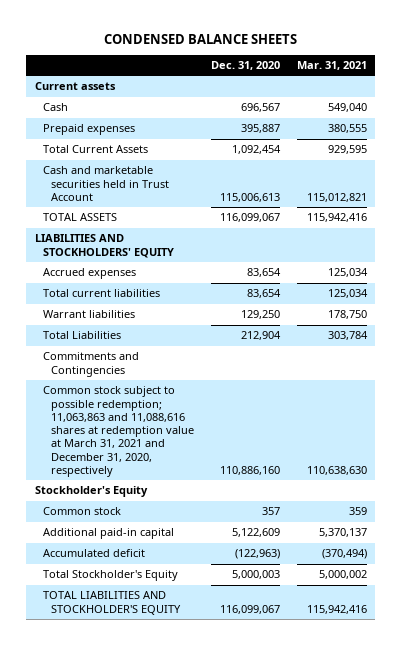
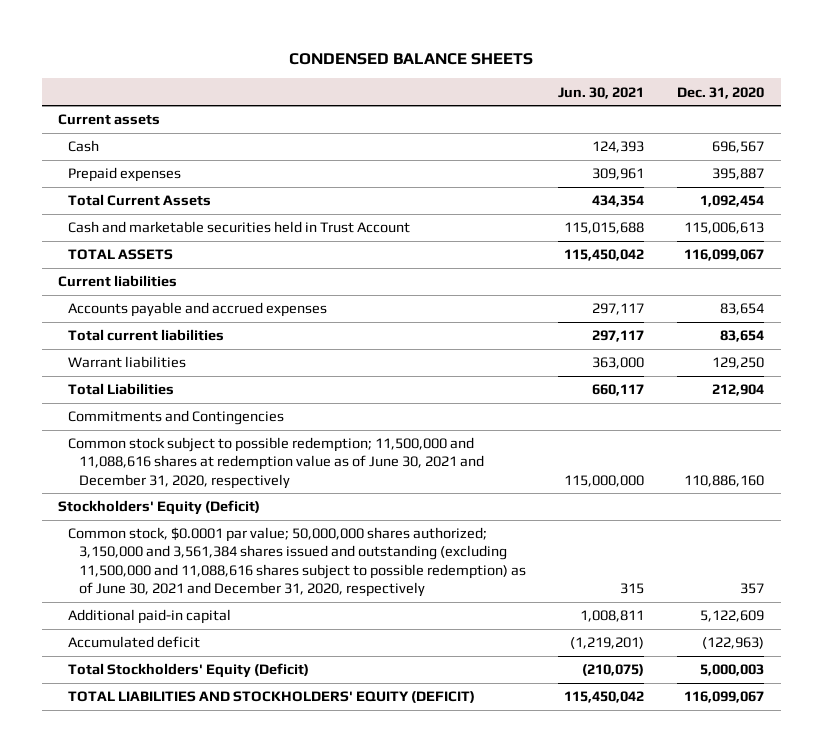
[296,61,367,71] Mar. 31, 2021 -> none
none -> [558,86,645,99] Jun. 30, 2021
[34,234,174,258] LIABILITIES AND STOCKHOLDERS' EQUITY -> none
none -> [58,275,178,288] Current liabilities
[42,268,136,280] Accrued expenses -> [68,302,328,318] Accounts payable and accrued expenses
[42,386,194,477] Common stock subject to possible redemption; 11,063,863 and 11,088,616 shares at redemption value at March 31, 2021 and December 31, 2020, respectively -> [68,437,484,489] Common stock subject to possible redemption; 11,500,000 and 11,088,616 shares at redemption value as of June 30, 2021 and December 31, 2020, respectively
[34,486,148,498] Stockholder's Equity -> [58,500,261,516] Stockholders' Equity (Deficit)
[42,507,121,516] Common stock -> [68,527,526,597] Common stock, $0.0001 par value; 50,000,000 shares authorized; 3,150,000 and 3,561,384 shares issued and outstanding (excluding 11,500,000 and 11,088,616 shares subject to possible redemption) as of June 30, 2021 and December 31, 2020, respectively
[42,570,178,582] Total Stockholder's Equity -> [68,663,310,679] Total Stockholders' Equity (Deficit)
[42,591,181,615] TOTAL LIABILITIES AND STOCKHOLDER'S EQUITY -> [68,691,476,704] TOTAL LIABILITIES AND STOCKHOLDERS' EQUITY (DEFICIT)

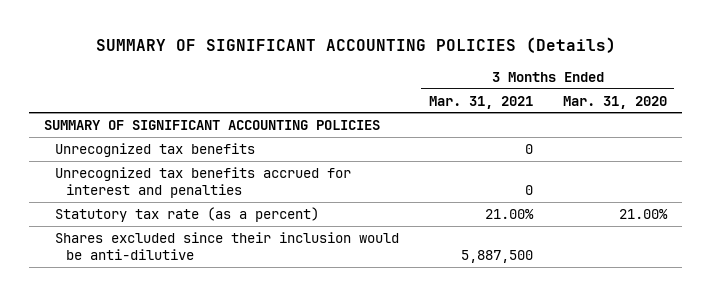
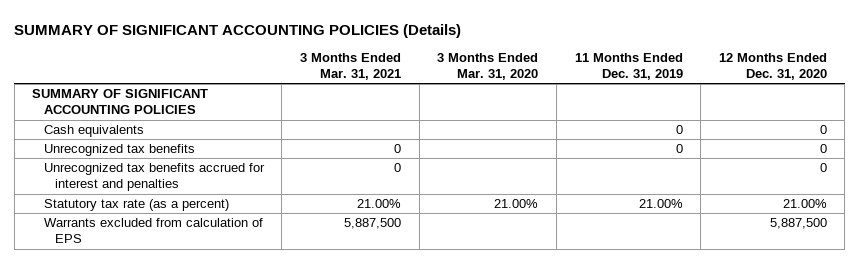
none -> [574,53,683,81] 11 Months Ended Dec. 31, 2019
none -> [718,53,827,81] 12 Months Ended Dec. 31, 2020
none -> [43,125,144,138] Cash equivalents
[54,231,399,261] Shares excluded since their inclusion would be anti-dilutive -> [43,218,263,244] Warrants excluded from calculation of EPS

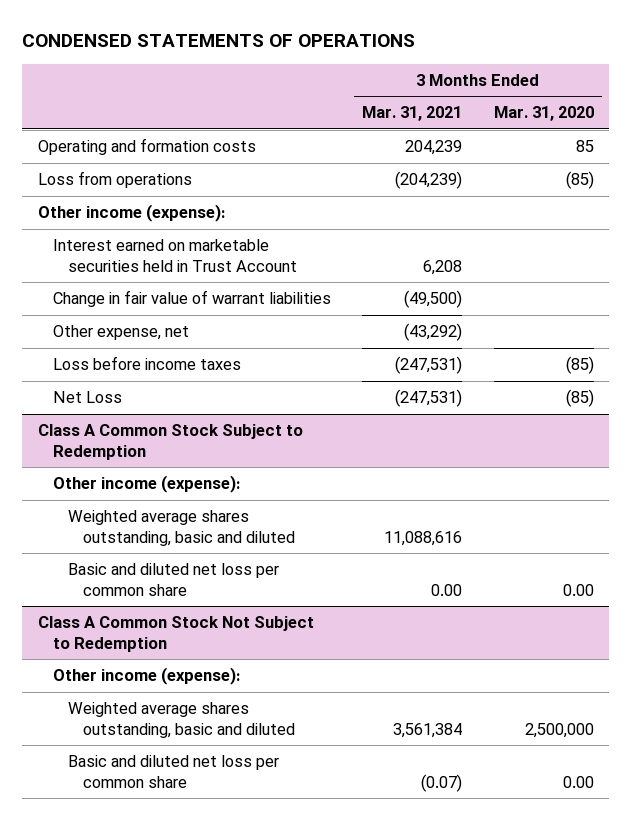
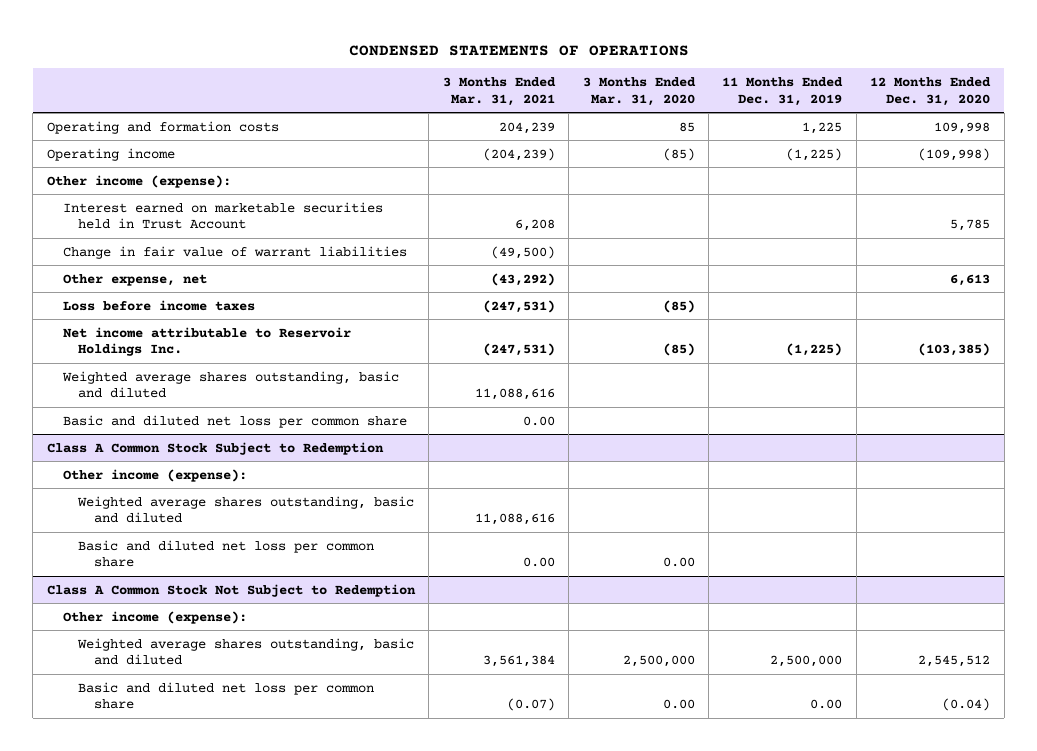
none -> [722,76,844,106] 11 Months Ended Dec. 31, 2019
none -> [870,76,992,106] 12 Months Ended Dec. 31, 2020
[37,171,192,189] Loss from operations -> [46,147,175,161] Operating income
[52,391,122,404] Net Loss -> [62,326,351,357] Net income attributable to Reservoir Holdings Inc.
none -> [61,370,399,399] Weighted average shares outstanding, basic and diluted
none -> [62,414,407,428] Basic and diluted net loss per common share

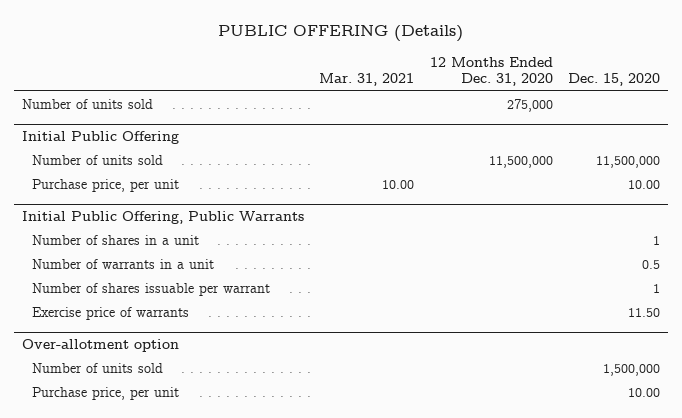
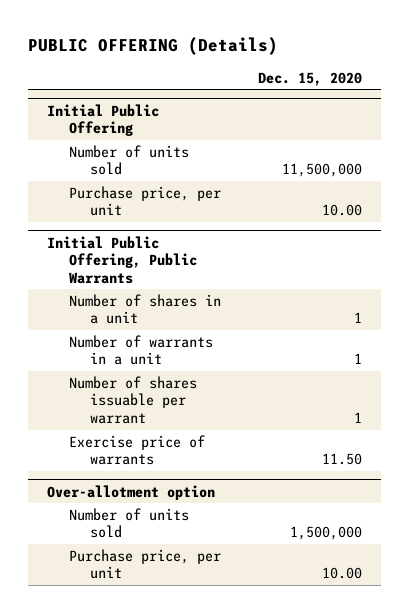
[319,73,415,87] Mar. 31, 2021 -> none
[429,56,553,87] 12 Months Ended Dec. 31, 2020 -> none
[21,98,153,109] Number of units sold -> none
[642,259,661,269] 0.5 -> [353,353,362,365] 1

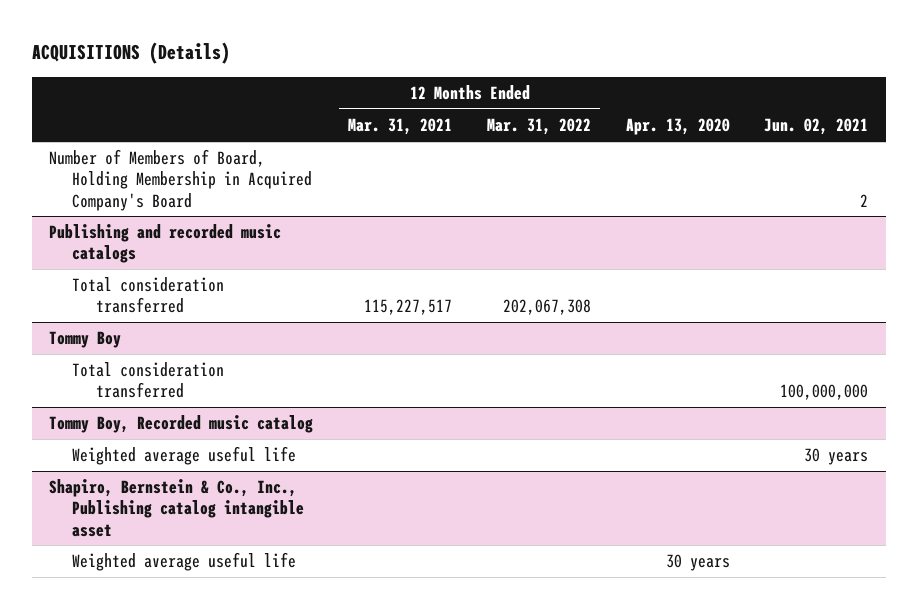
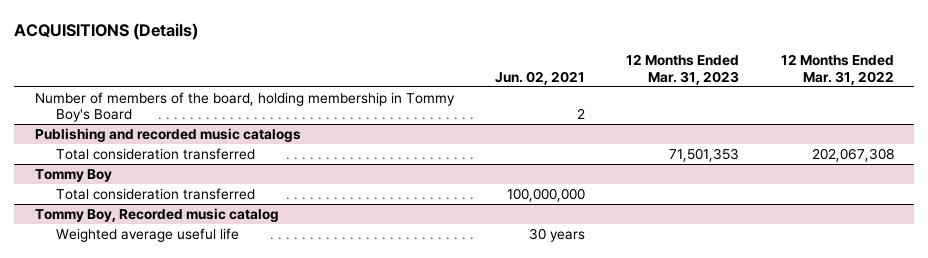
[348,118,453,136] Mar. 31, 2021 -> none
[625,118,730,136] Apr. 13, 2020 -> none
none -> [626,54,740,85] 12 Months Ended Mar. 31, 2023
[49,149,313,211] Number of Members of Board, Holding Membership in Acquired Company's Board -> [34,92,455,123] Number of members of the board, holding membership in Tommy Boy's Board
[49,479,305,537] Shapiro, Bernstein & Co., Inc., Publishing catalog intangible asset -> none
[72,552,297,572] Weighted average useful life -> none

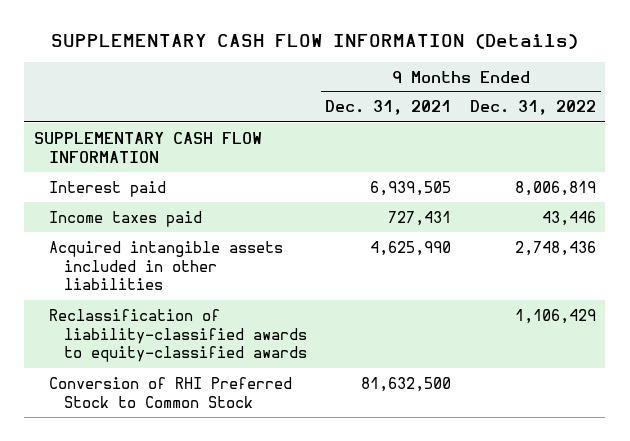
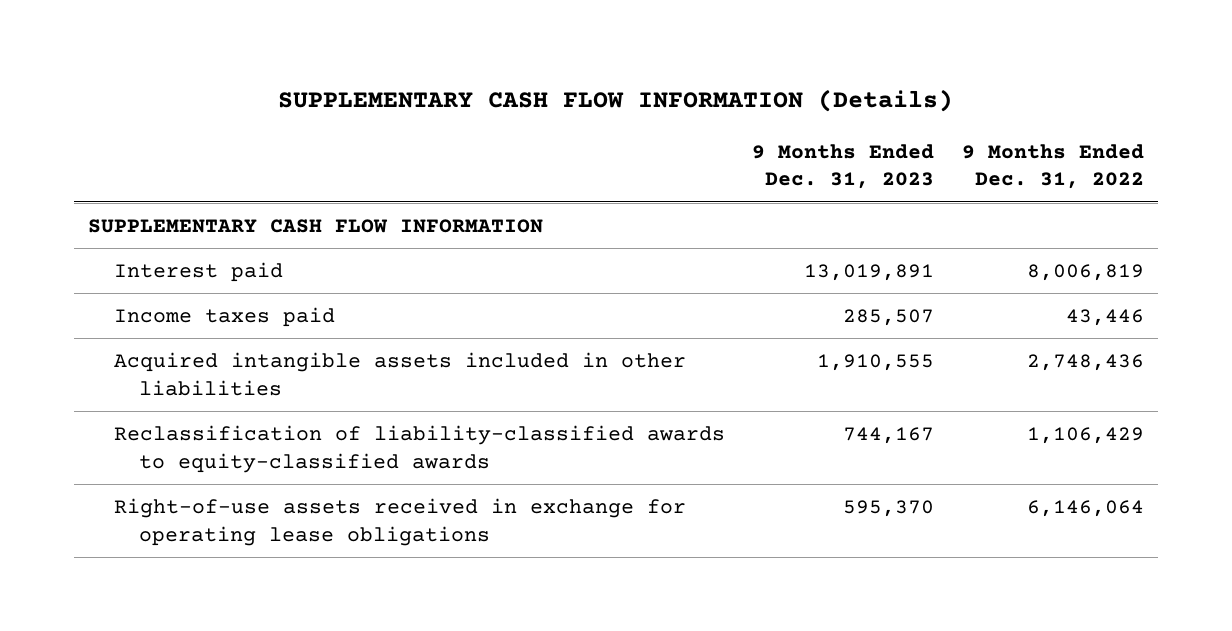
[325,100,452,116] Dec. 31, 2021 -> none
none -> [752,143,935,190] 9 Months Ended Dec. 31, 2023
[48,376,292,408] Conversion of RHI Preferred Stock to Common Stock -> none
none -> [113,497,686,546] Right-of-use assets received in exchange for operating lease obligations

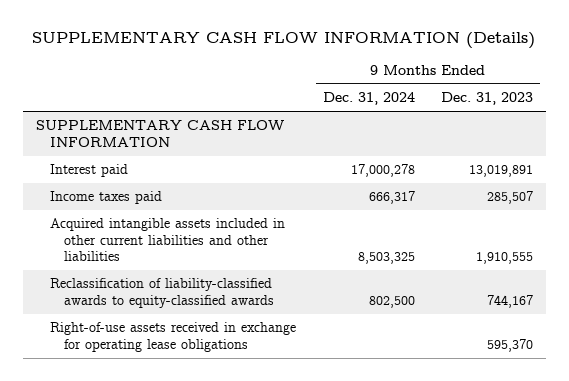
[962,143,1145,190] 9 Months Ended Dec. 31, 2022 -> none
none -> [322,92,415,106] Dec. 31, 2024
[113,351,686,396] Acquired intangible assets included in other liabilities -> [50,218,286,262] Acquired intangible assets included in other current liabilities and other liabilities

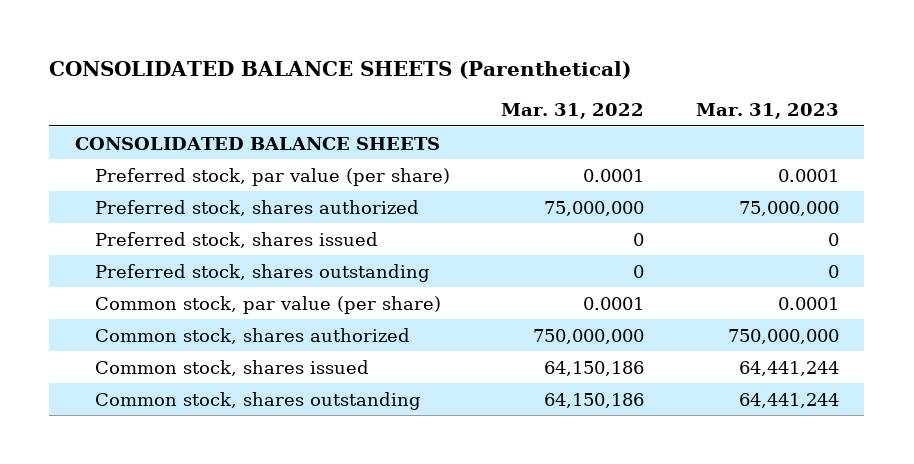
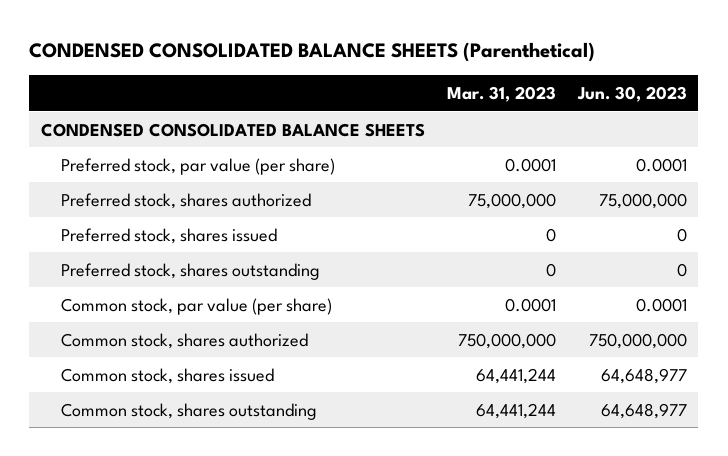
[49,61,632,80] CONSOLIDATED BALANCE SHEETS (Parenthetical) -> [29,42,596,63] CONDENSED CONSOLIDATED BALANCE SHEETS (Parenthetical)
[501,103,645,120] Mar. 31, 2022 -> none
none -> [577,85,688,102] Jun. 30, 2023
[74,136,440,150] CONSOLIDATED BALANCE SHEETS -> [40,122,425,137] CONDENSED CONSOLIDATED BALANCE SHEETS

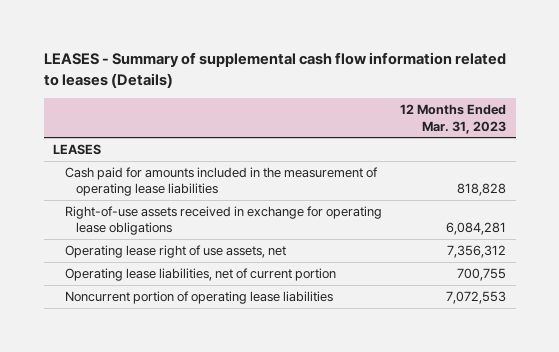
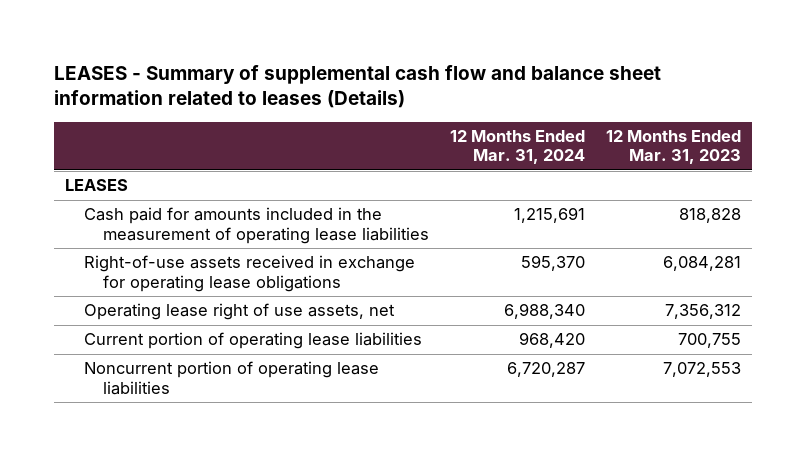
[43,52,506,88] LEASES - Summary of supplemental cash flow information related to leases (Details) -> [54,64,662,109] LEASES - Summary of supplemental cash flow and balance sheet information related to leases (Details)
none -> [450,129,586,165] 12 Months Ended Mar. 31, 2024
[64,268,336,282] Operating lease liabilities, net of current portion -> [83,332,422,350] Current portion of operating lease liabilities

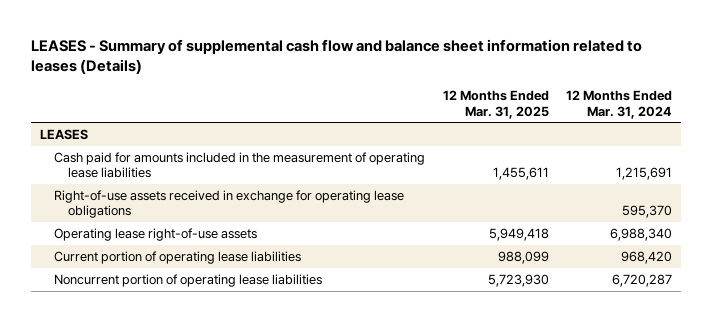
[606,129,742,165] 12 Months Ended Mar. 31, 2023 -> none
none -> [442,90,549,119] 12 Months Ended Mar. 31, 2025
[83,303,395,321] Operating lease right of use assets, net -> [53,227,257,241] Operating lease right-of-use assets

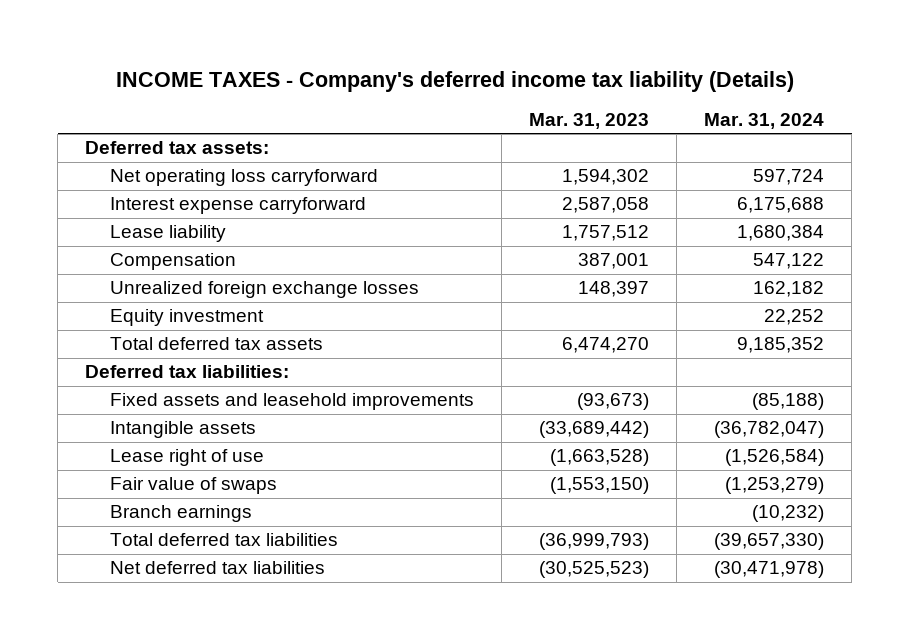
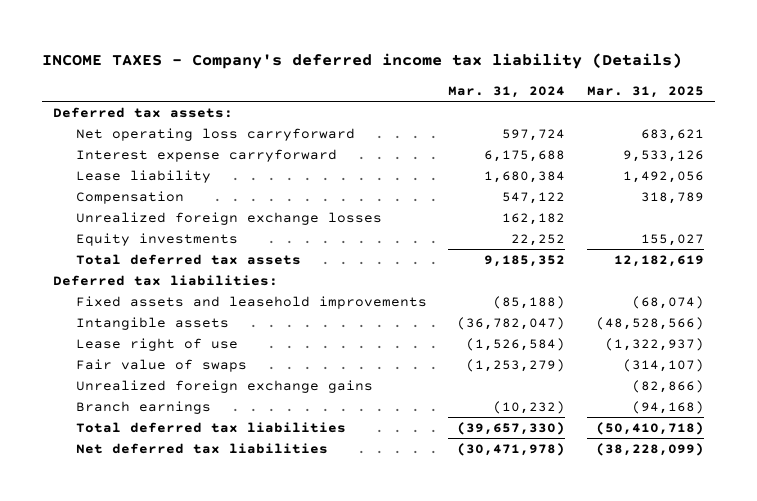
[529,113,650,130] Mar. 31, 2023 -> none
none -> [587,85,705,98] Mar. 31, 2025
[110,309,265,327] Equity investment -> [75,232,238,246] Equity investments
none -> [75,379,373,393] Unrealized foreign exchange gains

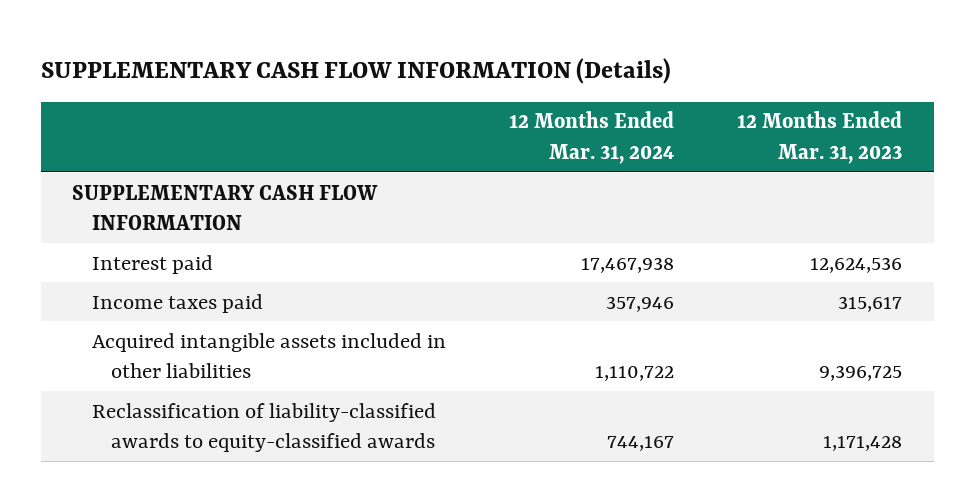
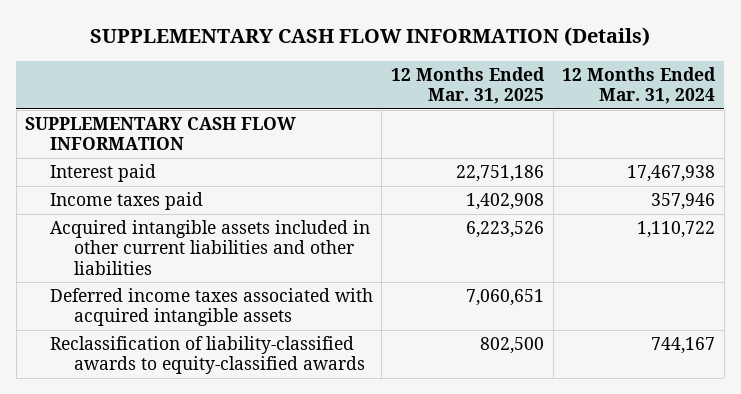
[737,111,903,164] 12 Months Ended Mar. 31, 2023 -> none
none -> [390,66,545,104] 12 Months Ended Mar. 31, 2025
[91,332,446,378] Acquired intangible assets included in other liabilities -> [49,220,370,275] Acquired intangible assets included in other current liabilities and other liabilities
none -> [49,288,373,327] Deferred income taxes associated with acquired intangible assets

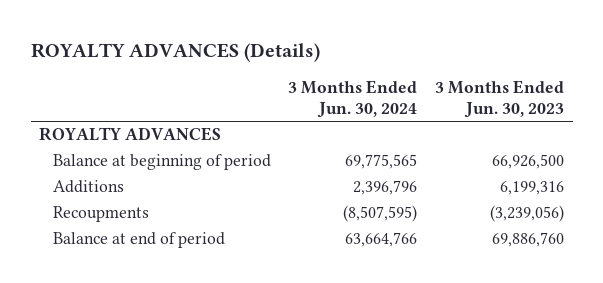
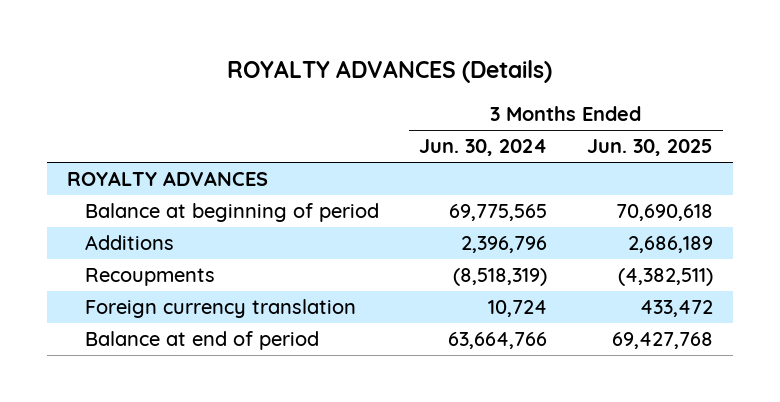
[434,80,564,119] 3 Months Ended Jun. 30, 2023 -> none
none -> [587,139,714,157] Jun. 30, 2025
[343,205,418,223] (8,507,595) -> [453,268,548,287] (8,518,319)
none -> [85,299,357,319] Foreign currency translation

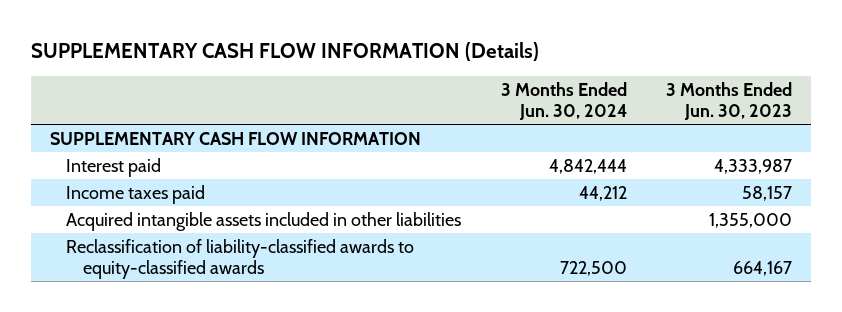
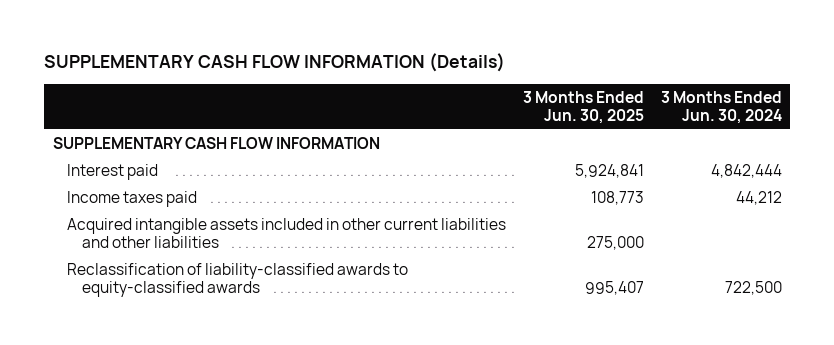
[665,82,792,120] 3 Months Ended Jun. 30, 2023 -> none
none -> [523,90,645,124] 3 Months Ended Jun. 30, 2025
[66,211,462,231] Acquired intangible assets included in other liabilities -> [67,218,507,249] Acquired intangible assets included in other current liabilities and other liabilities

